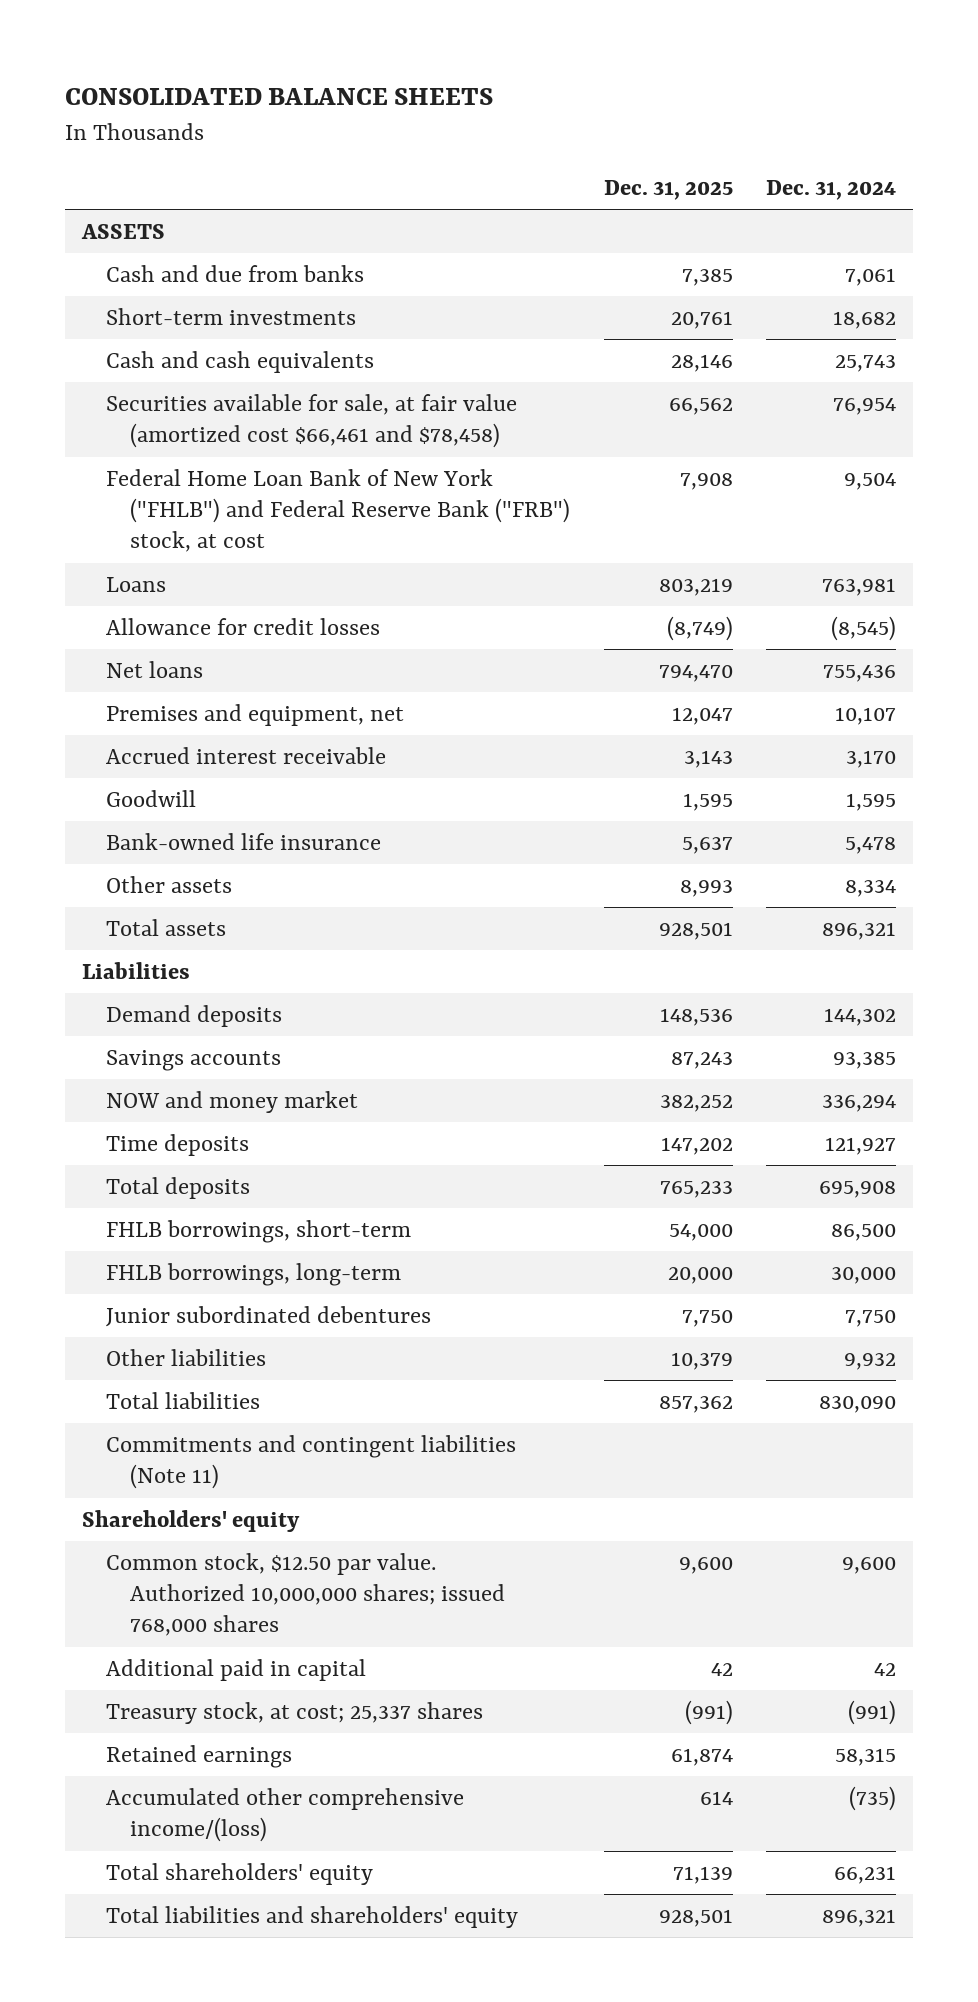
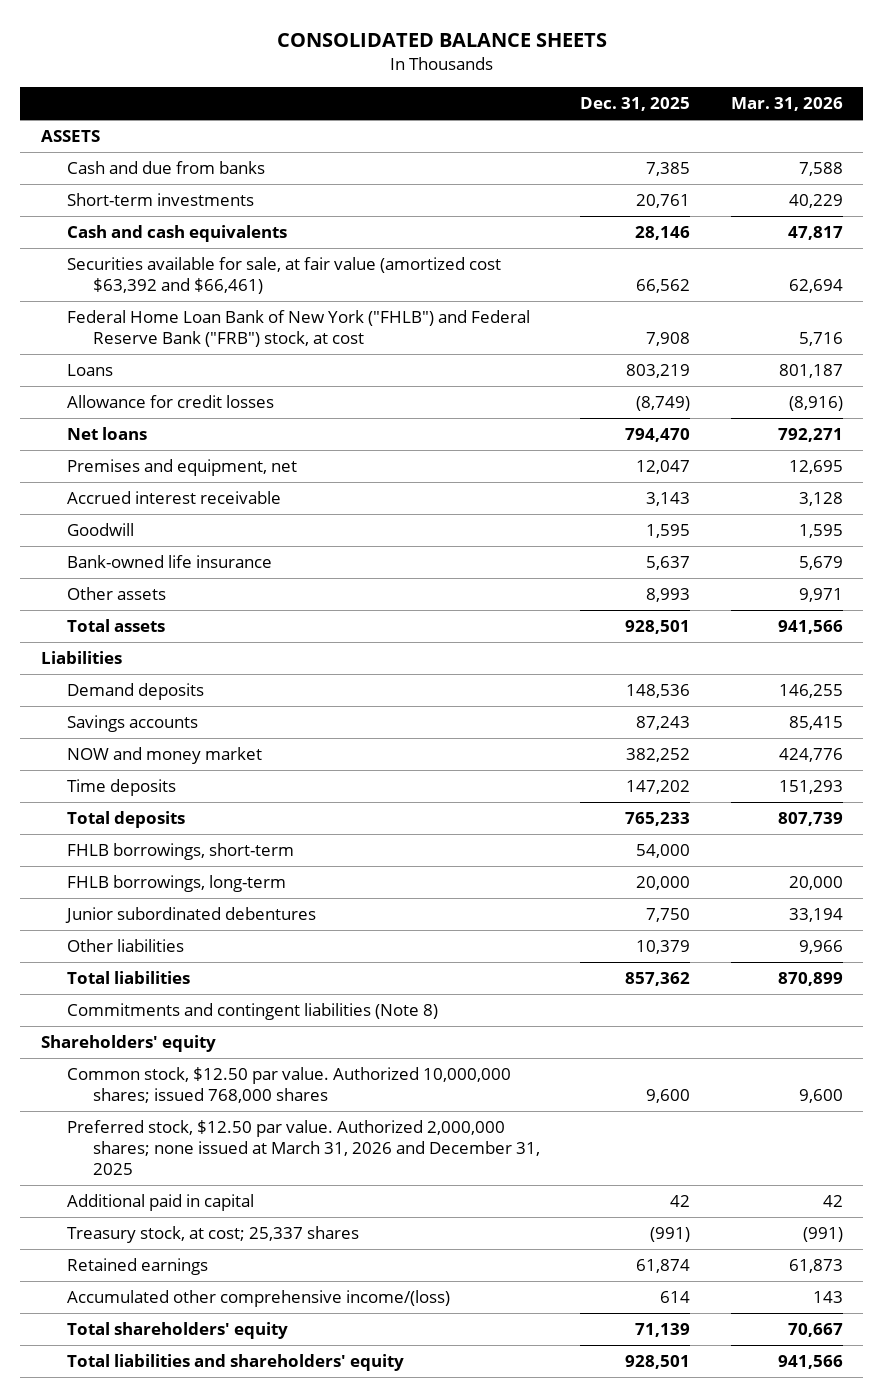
[766,180,897,201] Dec. 31, 2024 -> none
none -> [730,97,843,112] Mar. 31, 2026
[106,394,518,449] Securities available for sale, at fair value (amortized cost $66,461 and $78,458) -> [66,257,501,295] Securities available for sale, at fair value (amortized cost $63,392 and $66,461)
[106,1435,517,1490] Commitments and contingent liabilities (Note 11) -> [66,1003,438,1021] Commitments and contingent liabilities (Note 8)
none -> [66,1120,540,1175] Preferred stock, $12.50 par value. Authorized 2,000,000 shares; none issued at March 31, 2026 and December 31, 2025

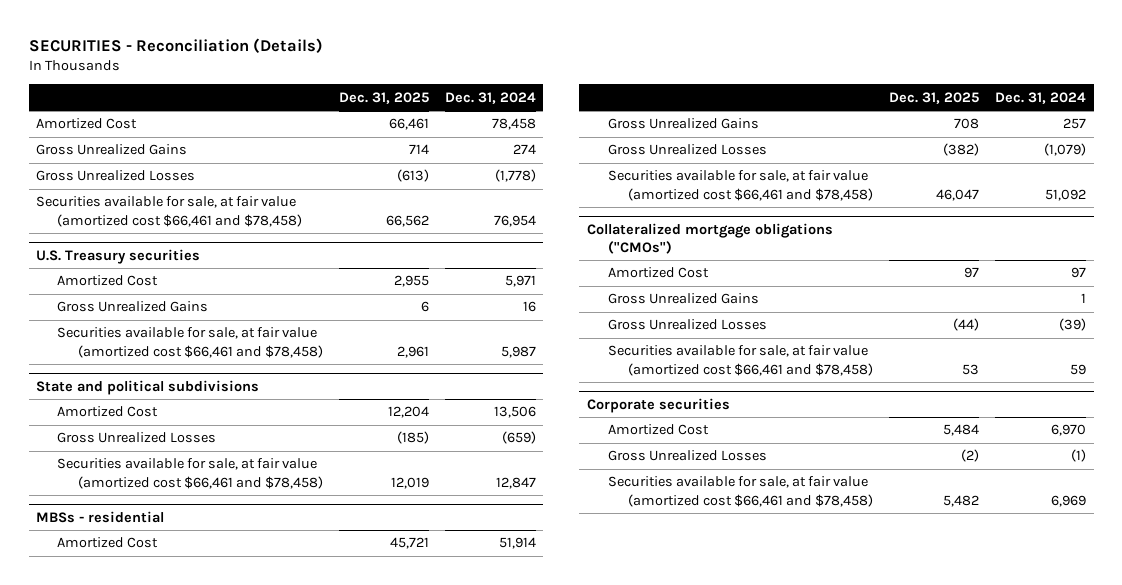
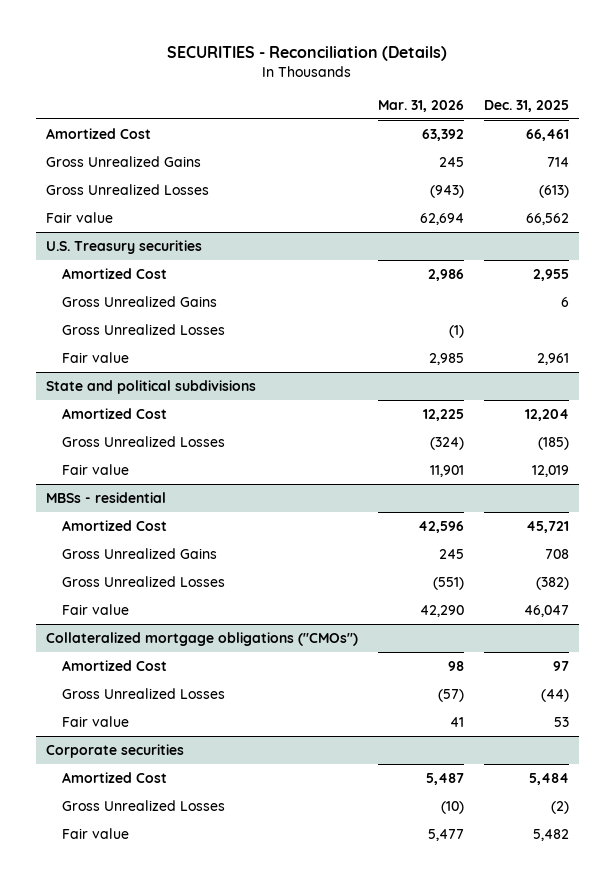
[444,91,536,104] Dec. 31, 2024 -> none
none -> [377,99,464,112] Mar. 31, 2026
[36,196,303,227] Securities available for sale, at fair value (amortized cost $66,461 and $78,458) -> [45,212,113,224] Fair value
none -> [62,324,226,336] Gross Unrealized Losses
[57,327,323,358] Securities available for sale, at fair value (amortized cost $66,461 and $78,458) -> [62,352,130,364] Fair value
[57,458,323,489] Securities available for sale, at fair value (amortized cost $66,461 and $78,458) -> [62,464,130,476] Fair value
[607,170,874,201] Securities available for sale, at fair value (amortized cost $66,461 and $78,458) -> [62,604,130,616] Fair value
[607,293,759,305] Gross Unrealized Gains -> none
[607,345,874,376] Securities available for sale, at fair value (amortized cost $66,461 and $78,458) -> [62,716,130,728] Fair value
[607,476,874,507] Securities available for sale, at fair value (amortized cost $66,461 and $78,458) -> [62,828,130,840] Fair value

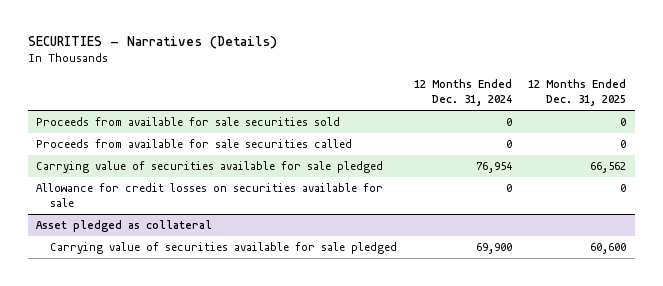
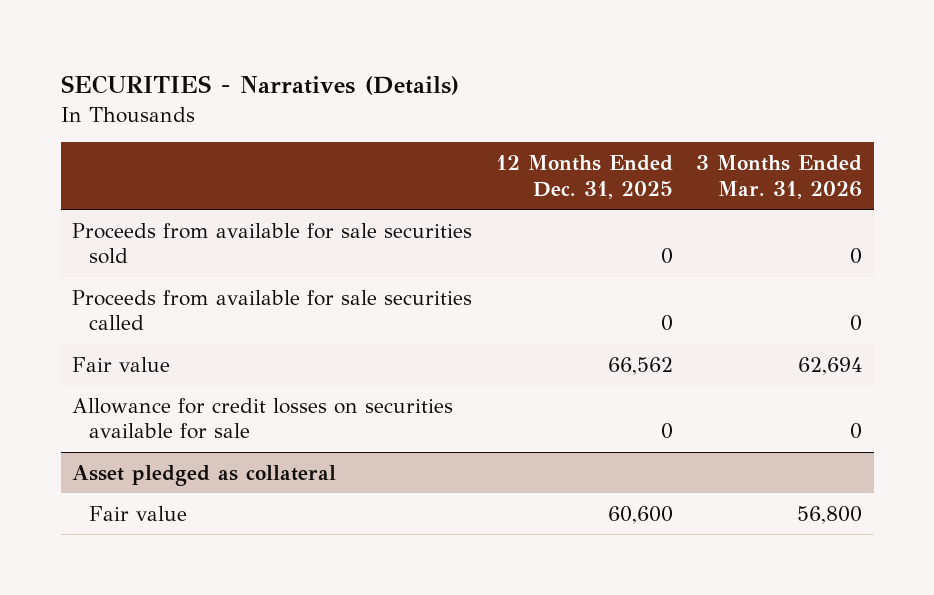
[413,79,512,107] 12 Months Ended Dec. 31, 2024 -> none
none -> [696,155,863,199] 3 Months Ended Mar. 31, 2026
[36,160,384,173] Carrying value of securities available for sale pledged -> [72,356,171,372] Fair value
[49,241,397,254] Carrying value of securities available for sale pledged -> [88,505,187,521] Fair value

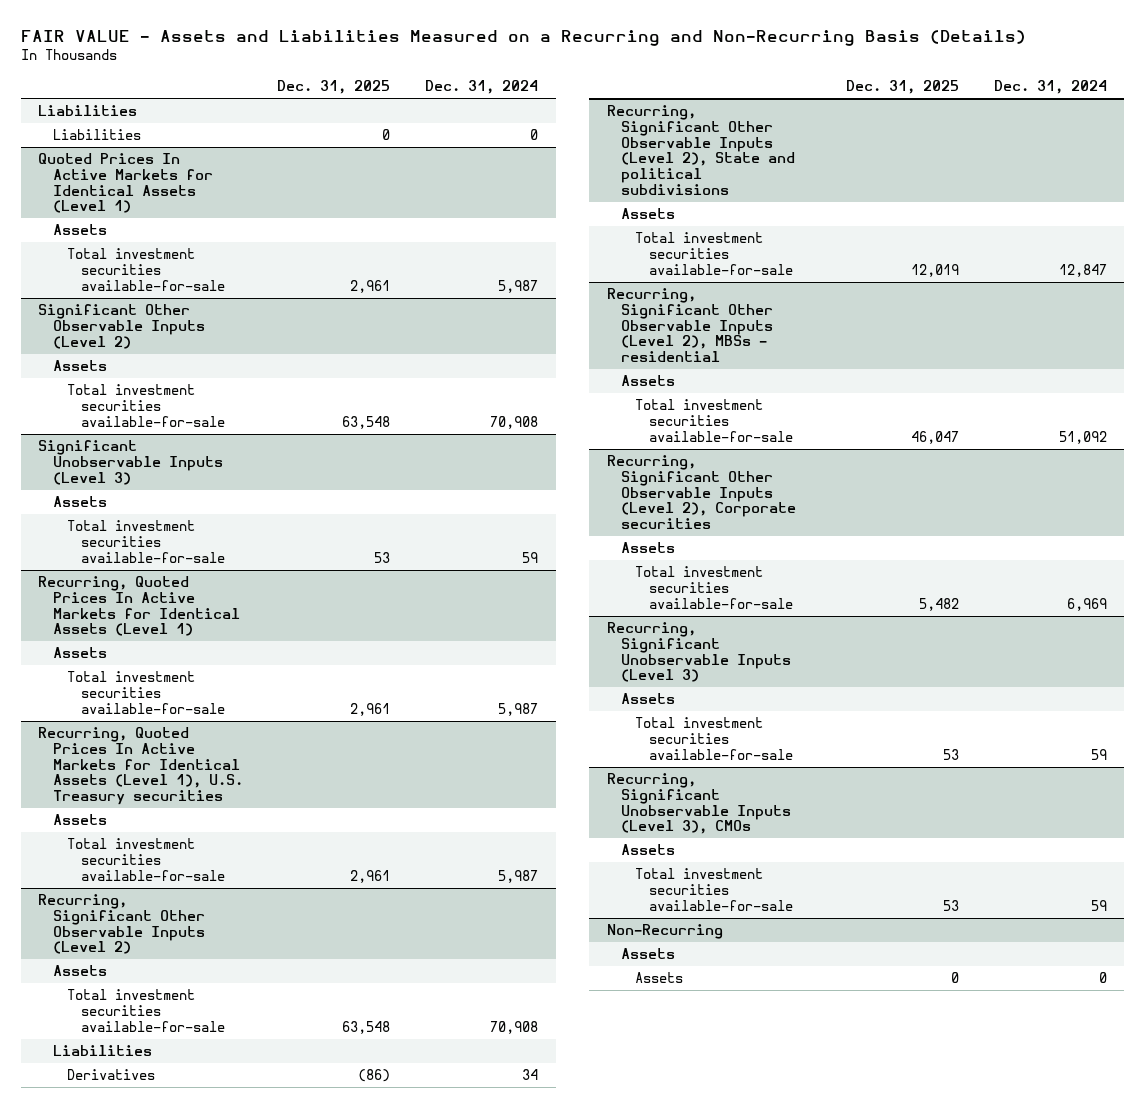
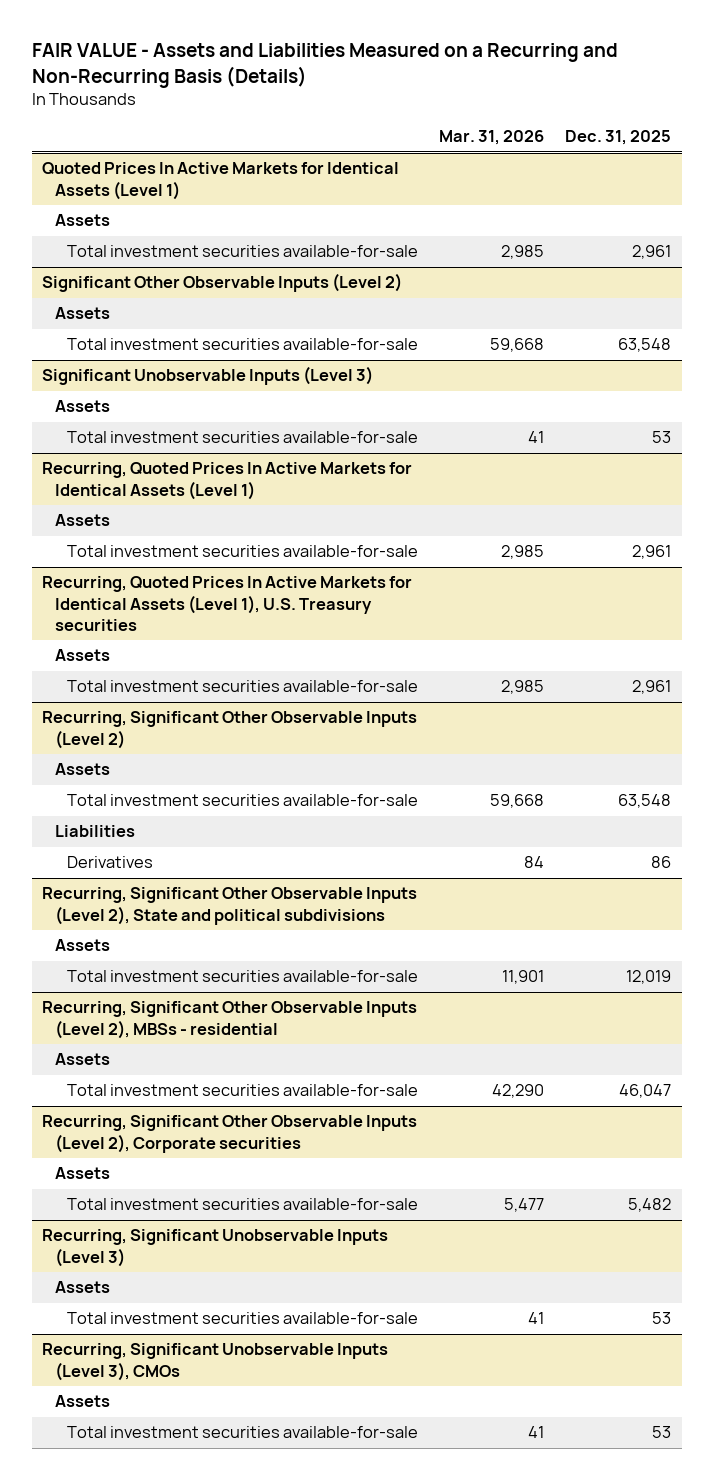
[425,80,539,95] Dec. 31, 2024 -> none
none -> [439,130,545,146] Mar. 31, 2026
[38,105,138,117] Liabilities -> none
[52,129,141,141] Liabilities -> none
[358,1069,391,1083] (86) -> [651,856,672,869] 86
[606,924,723,940] Non-Recurring -> none
[620,948,675,960] Assets -> none
[635,972,684,984] Assets -> none

